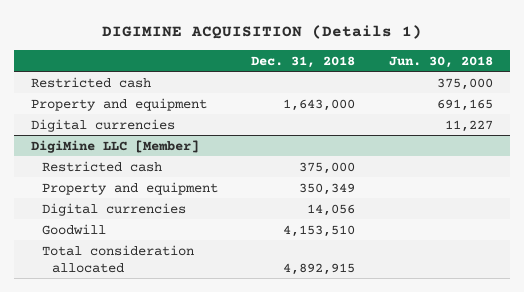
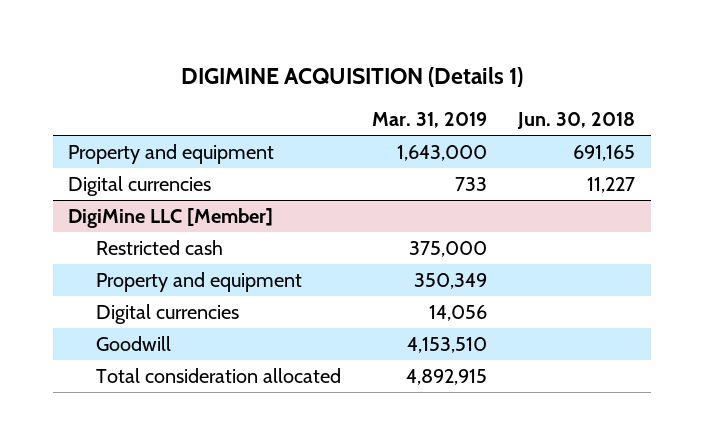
[251,55,356,68] Dec. 31, 2018 -> none
none -> [371,112,487,129] Mar. 31, 2019
[31,76,152,88] Restricted cash -> none

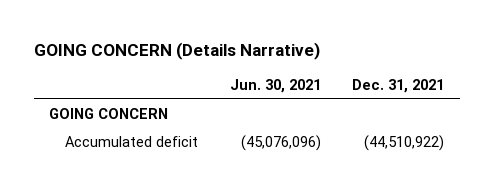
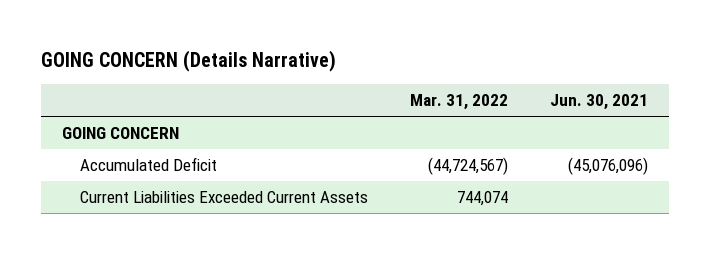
[352,78,445,93] Dec. 31, 2021 -> none
none -> [410,94,509,111] Mar. 31, 2022
[65,135,199,147] Accumulated deficit -> [80,157,218,172] Accumulated Deficit
none -> [80,191,369,204] Current Liabilities Exceeded Current Assets

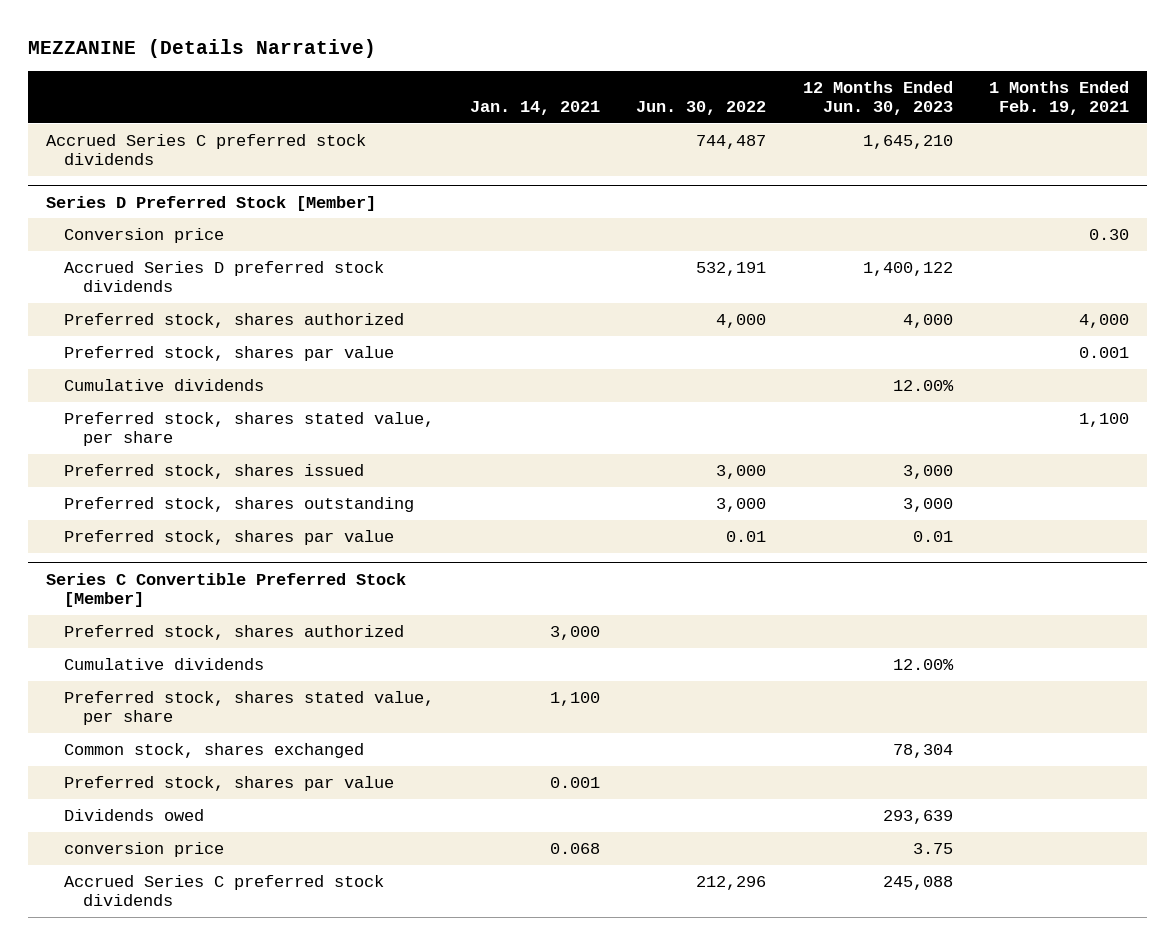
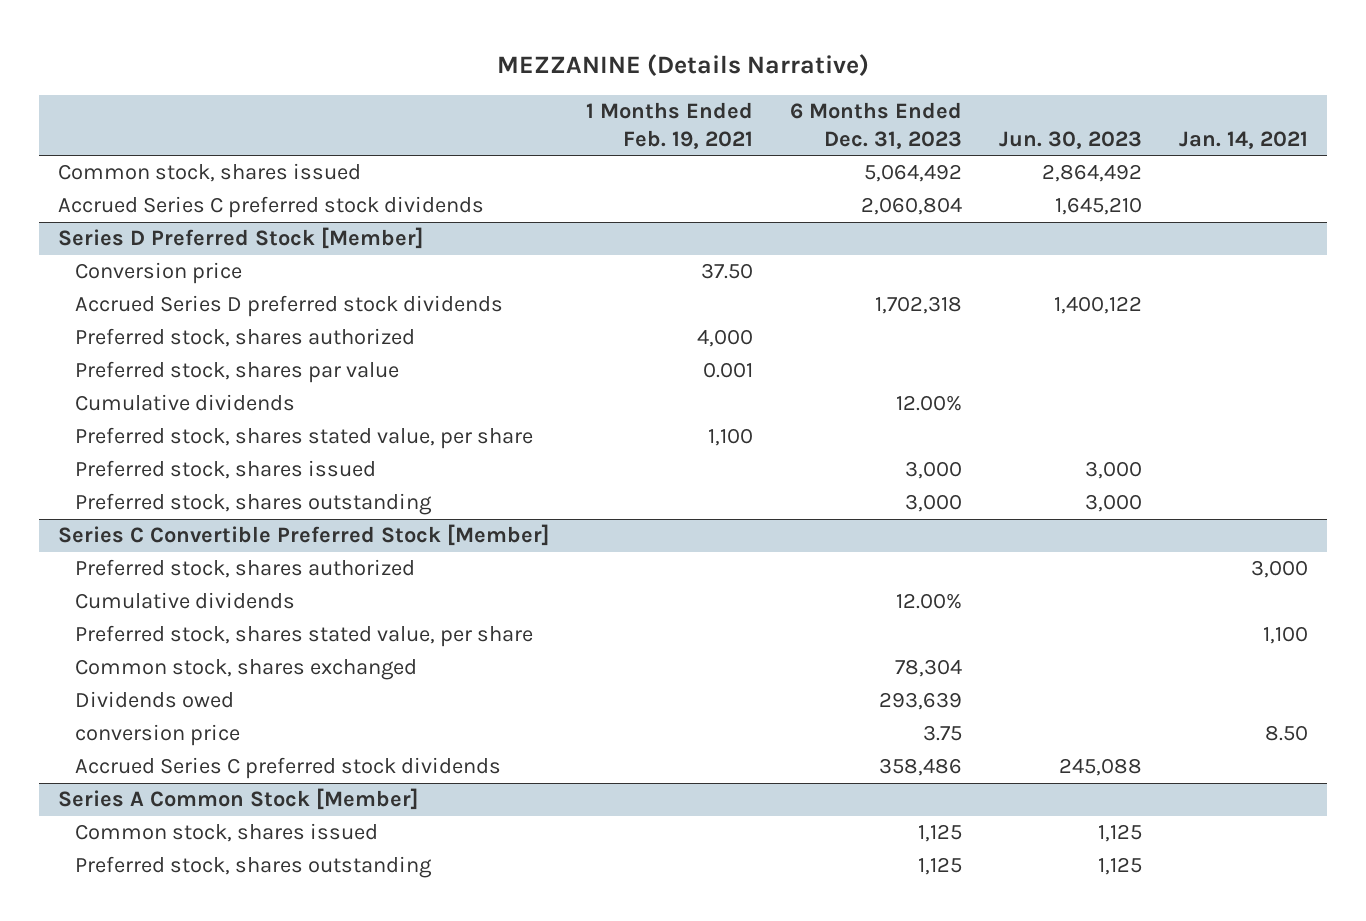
[636,101,767,116] Jun. 30, 2022 -> none
[802,80,953,116] 12 Months Ended Jun. 30, 2023 -> none
none -> [789,102,962,149] 6 Months Ended Dec. 31, 2023
none -> [999,130,1143,149] Jun. 30, 2023
none -> [57,163,361,183] Common stock, shares issued
[1088,228,1129,240] 0.30 -> [700,263,753,280] 37.50
[64,529,395,545] Preferred stock, shares par value -> none
[64,775,395,791] Preferred stock, shares par value -> none
[550,842,601,854] 0.068 -> [1265,725,1309,742] 8.50
none -> [57,788,418,811] Series A Common Stock [Member]
none -> [75,823,379,843] Common stock, shares issued
none -> [75,856,433,879] Preferred stock, shares outstanding

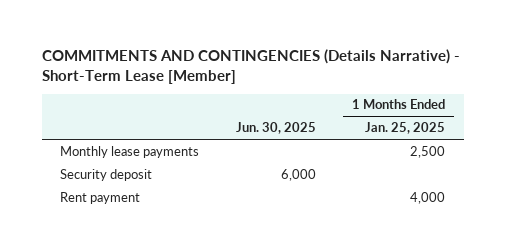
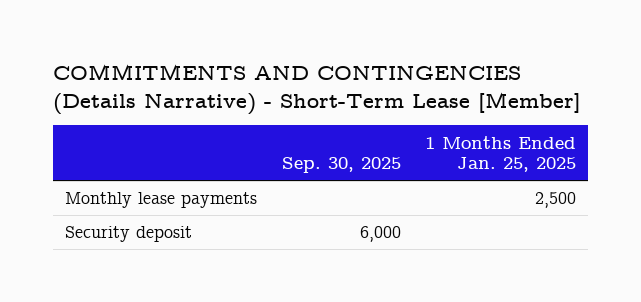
[235,122,316,135] Jun. 30, 2025 -> none
none -> [281,157,401,174] Sep. 30, 2025
[60,191,141,204] Rent payment -> none

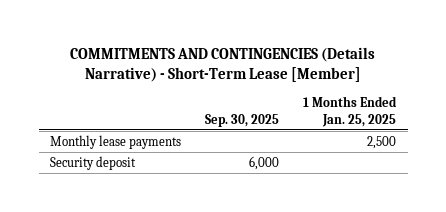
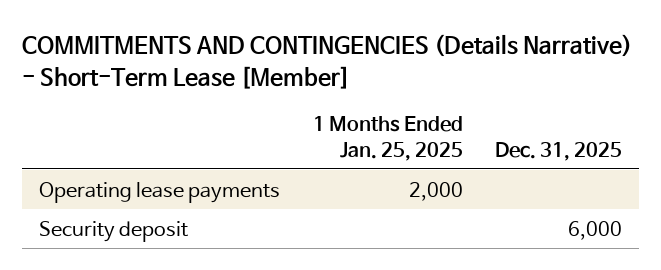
[205,113,280,127] Sep. 30, 2025 -> none
none -> [495,141,623,161] Dec. 31, 2025
[50,134,182,149] Monthly lease payments -> [38,181,280,203] Operating lease payments
[367,135,397,149] 2,500 -> [408,181,463,201] 2,000

